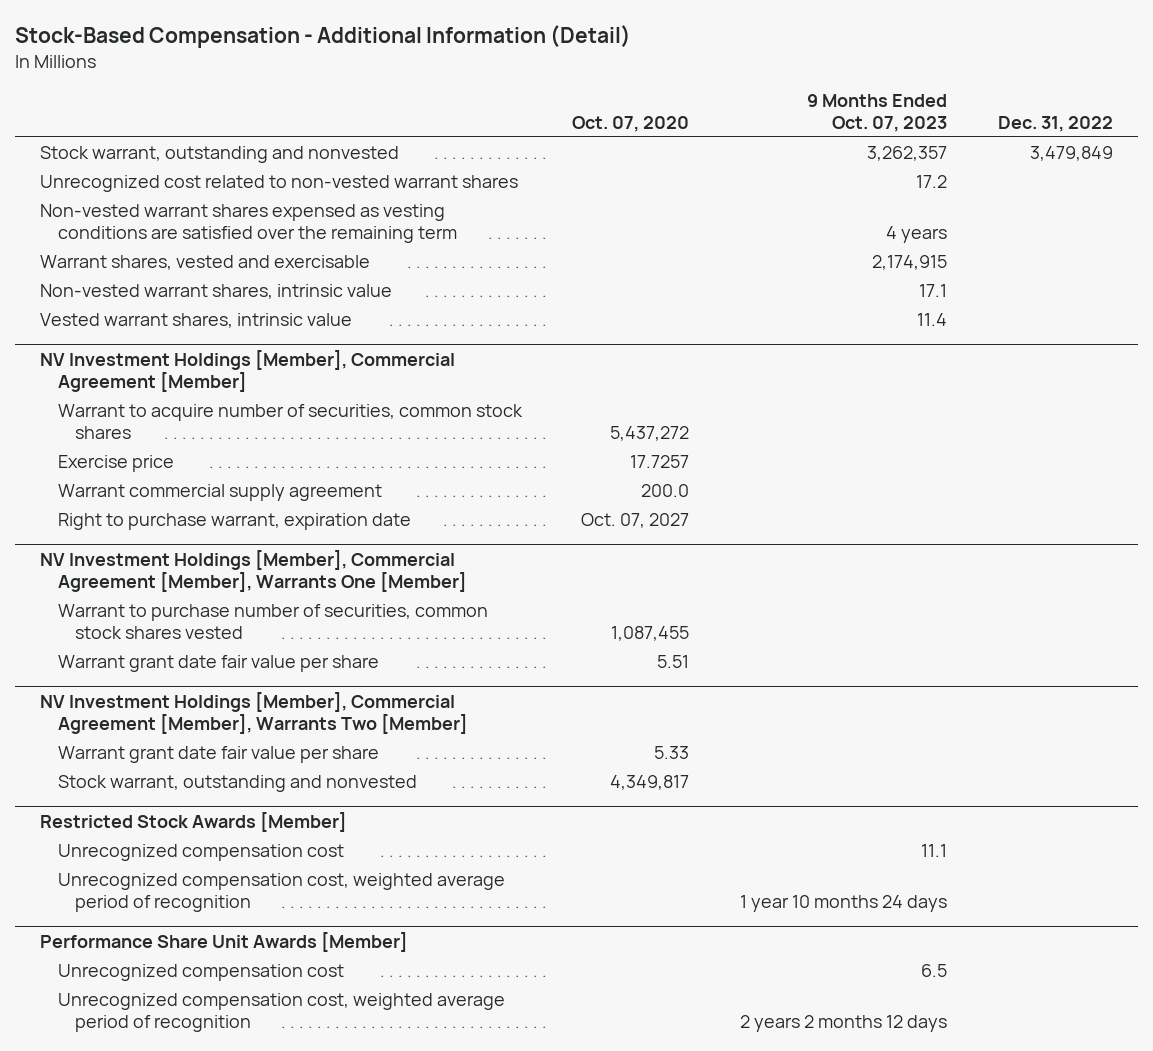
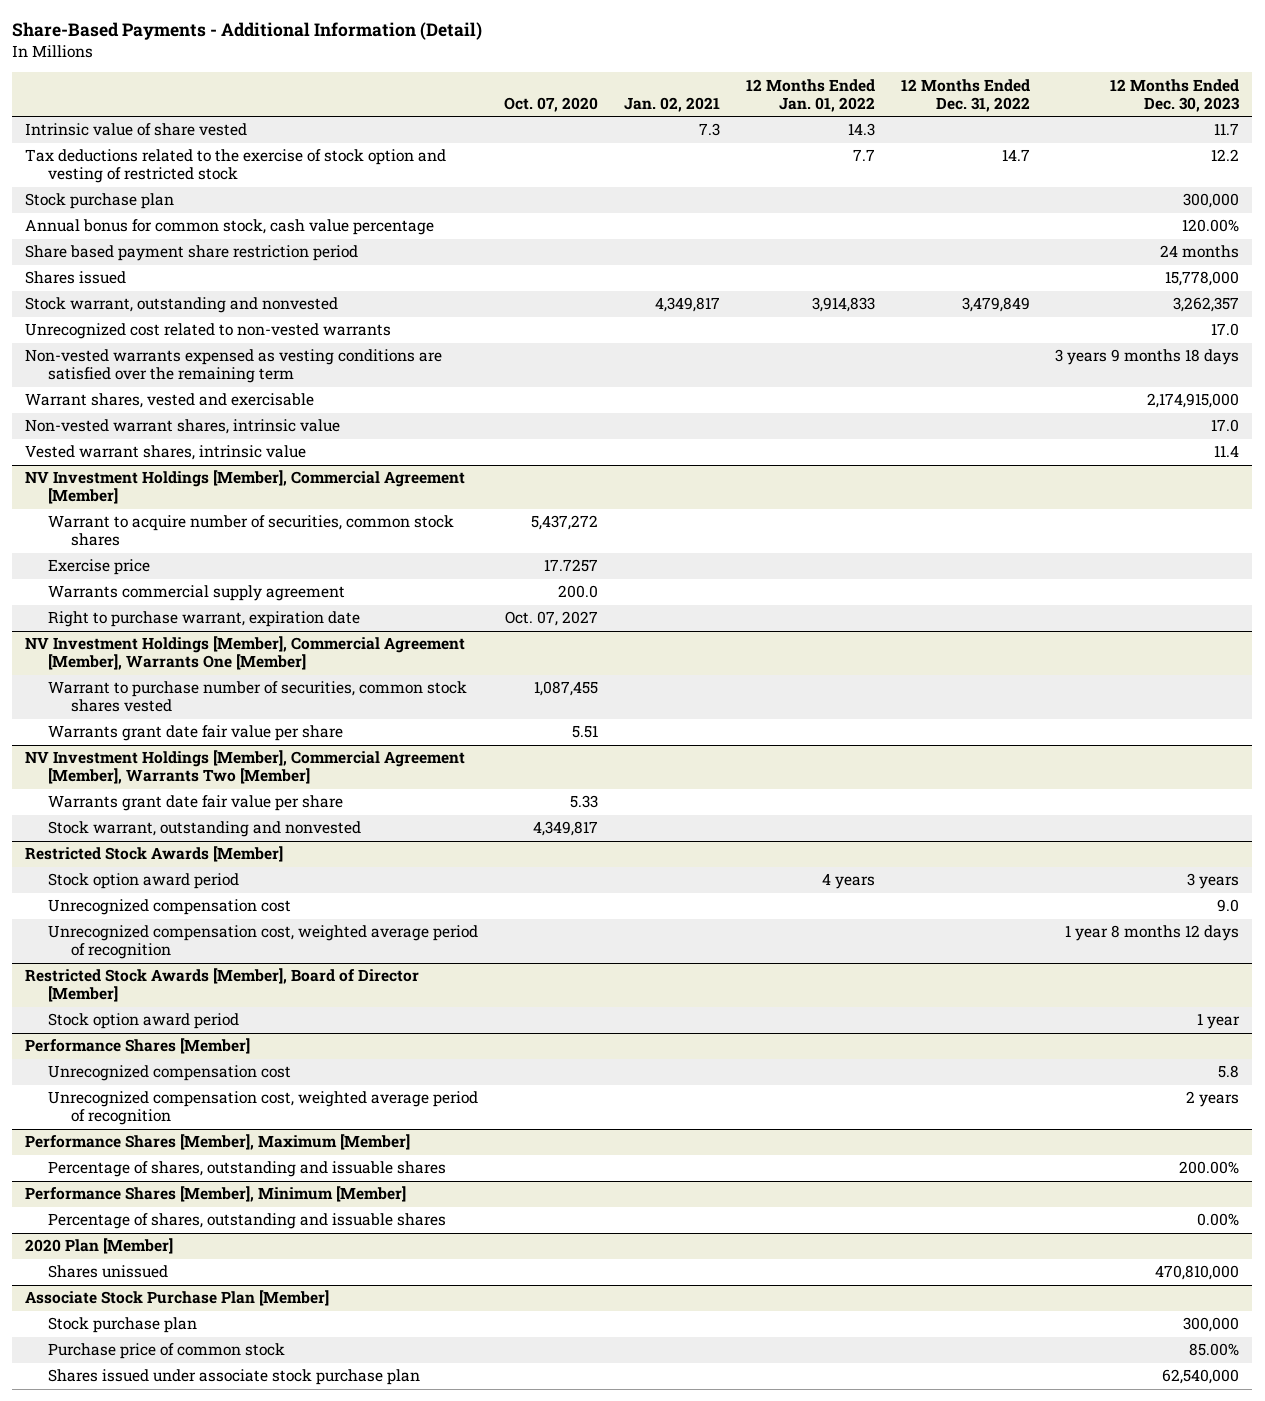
[15,25,632,49] Stock-Based Compensation - Additional Information (Detail) -> [12,22,483,41] Share-Based Payments - Additional Information (Detail)
[807,93,948,132] 9 Months Ended Oct. 07, 2023 -> none
[997,115,1113,132] Dec. 31, 2022 -> none
none -> [623,96,720,112] Jan. 02, 2021
none -> [745,78,875,112] 12 Months Ended Jan. 01, 2022
none -> [900,78,1030,112] 12 Months Ended Dec. 31, 2022
none -> [1110,78,1241,112] 12 Months Ended Dec. 30, 2023
none -> [25,123,248,137] Intrinsic value of share vested
none -> [25,149,447,184] Tax deductions related to the exercise of stock option and vesting of restricted stock
none -> [25,193,175,210] Stock purchase plan
none -> [25,219,435,236] Annual bonus for common stock, cash value percentage
none -> [25,245,359,262] Share based payment share restriction period
none -> [25,271,127,285] Shares issued
[40,175,519,193] Unrecognized cost related to non-vested warrant shares -> [25,323,392,340] Unrecognized cost related to non-vested warrants
[40,204,457,244] Non-vested warrant shares expensed as vesting conditions are satisfied over the remaining term -> [25,349,443,384] Non-vested warrants expensed as vesting conditions are satisfied over the remaining term
[57,484,382,502] Warrant commercial supply agreement -> [48,585,346,602] Warrants commercial supply agreement
[57,655,379,673] Warrant grant date fair value per share -> [48,725,344,742] Warrants grant date fair value per share
[57,746,379,764] Warrant grant date fair value per share -> [48,795,344,812] Warrants grant date fair value per share
none -> [48,873,240,890] Stock option award period
none -> [25,968,420,1003] Restricted Stock Awards [Member], Board of Director [Member]
none -> [48,1013,240,1030] Stock option award period
[40,932,409,953] Performance Share Unit Awards [Member] -> [25,1038,251,1055] Performance Shares [Member]
none -> [25,1134,411,1151] Performance Shares [Member], Maximum [Member]
none -> [48,1161,447,1178] Percentage of shares, outstanding and issuable shares
none -> [25,1186,407,1203] Performance Shares [Member], Minimum [Member]
none -> [48,1213,447,1230] Percentage of shares, outstanding and issuable shares
none -> [25,1238,174,1255] 2020 Plan [Member]
none -> [48,1265,169,1279] Shares unissued
none -> [25,1290,330,1307] Associate Stock Purchase Plan [Member]
none -> [48,1317,198,1334] Stock purchase plan
none -> [48,1343,286,1360] Purchase price of common stock
none -> [48,1369,421,1386] Shares issued under associate stock purchase plan

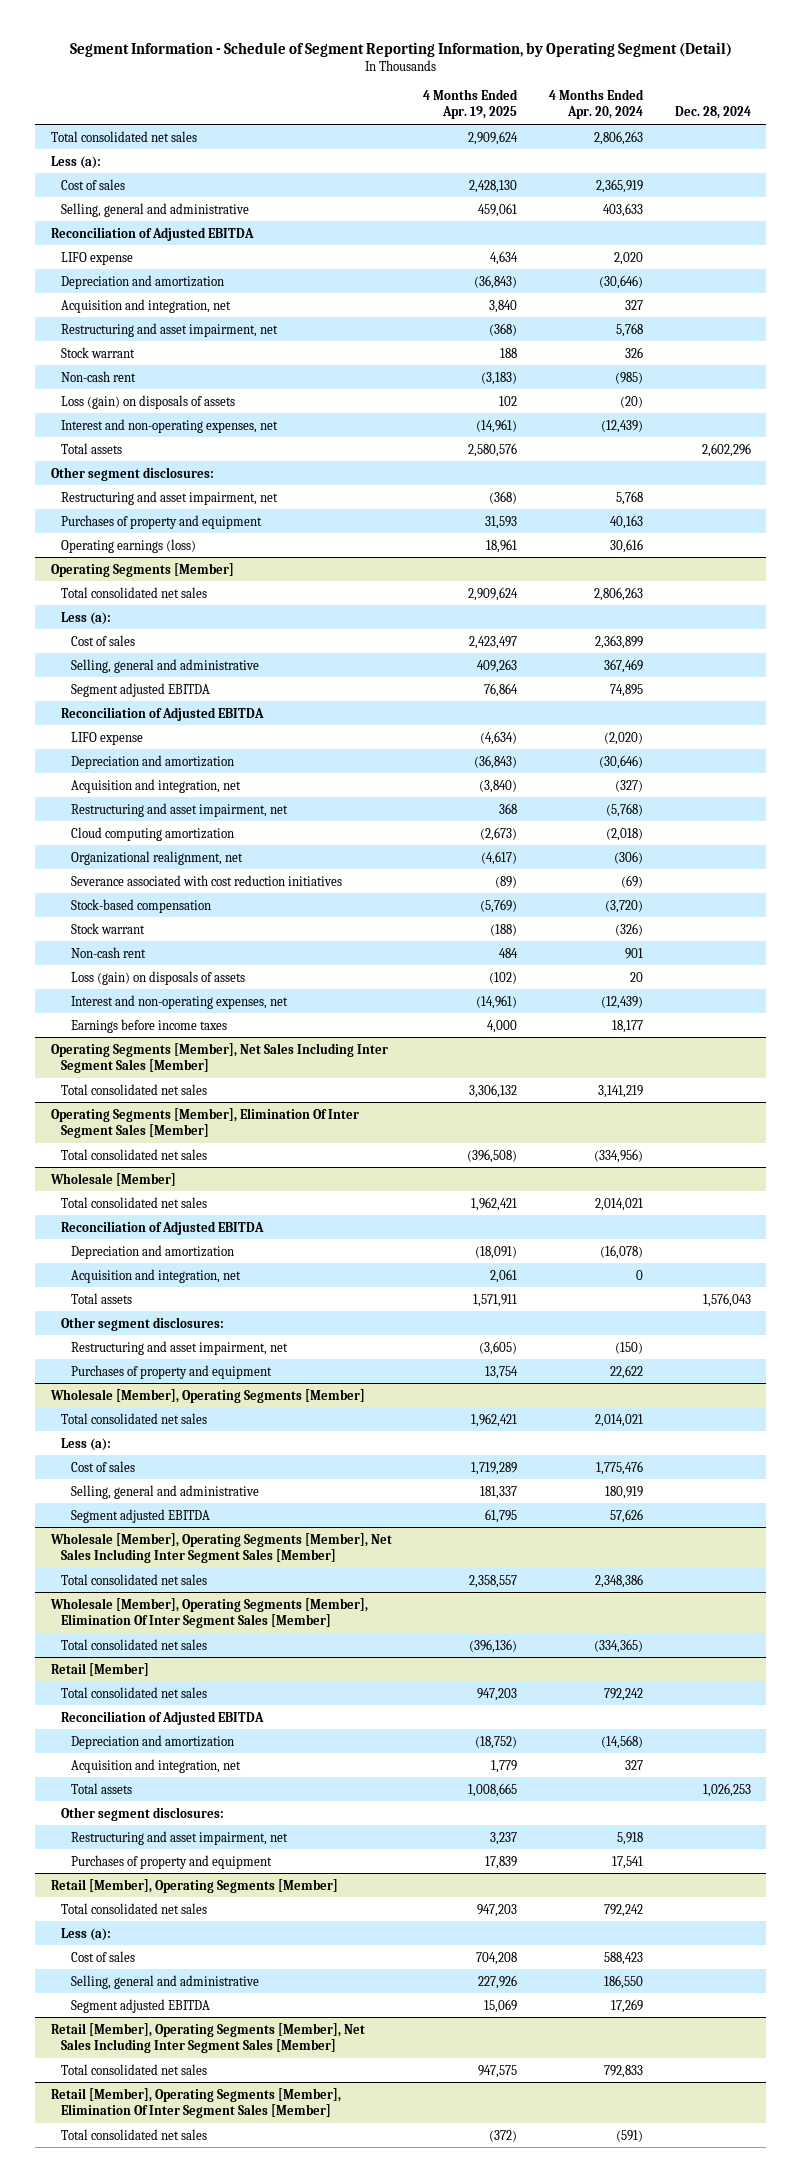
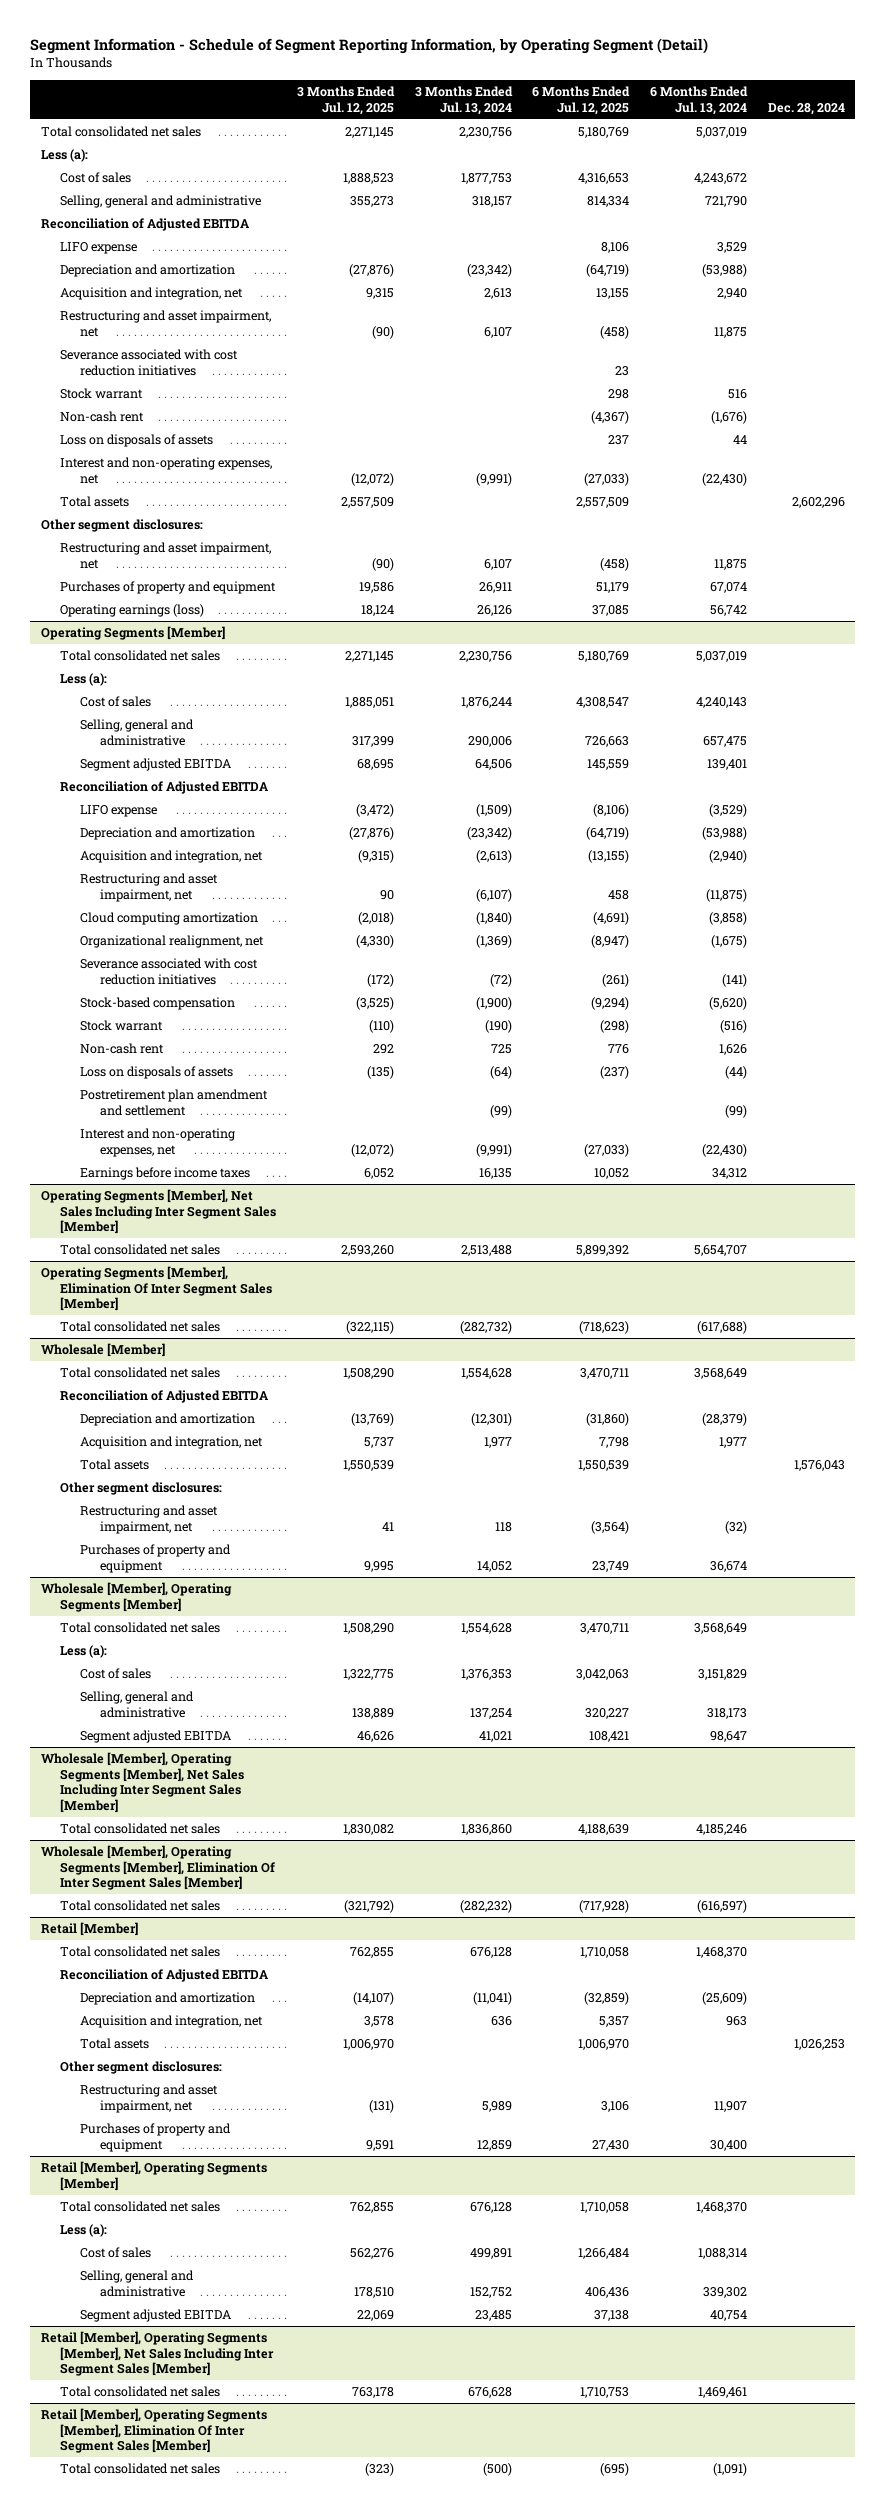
[423,89,519,120] 4 Months Ended Apr. 19, 2025 -> none
[548,89,644,120] 4 Months Ended Apr. 20, 2024 -> none
none -> [297,86,396,115] 3 Months Ended Jul. 12, 2025
none -> [414,86,513,115] 3 Months Ended Jul. 13, 2024
none -> [532,86,631,115] 6 Months Ended Jul. 12, 2025
none -> [649,86,748,115] 6 Months Ended Jul. 13, 2024
none -> [60,349,239,376] Severance associated with cost reduction initiatives
[60,394,235,409] Loss (gain) on disposals of assets -> [60,434,214,448] Loss on disposals of assets
[70,970,245,985] Loss (gain) on disposals of assets -> [80,1066,234,1080] Loss on disposals of assets
none -> [80,1089,269,1116] Postretirement plan amendment and settlement

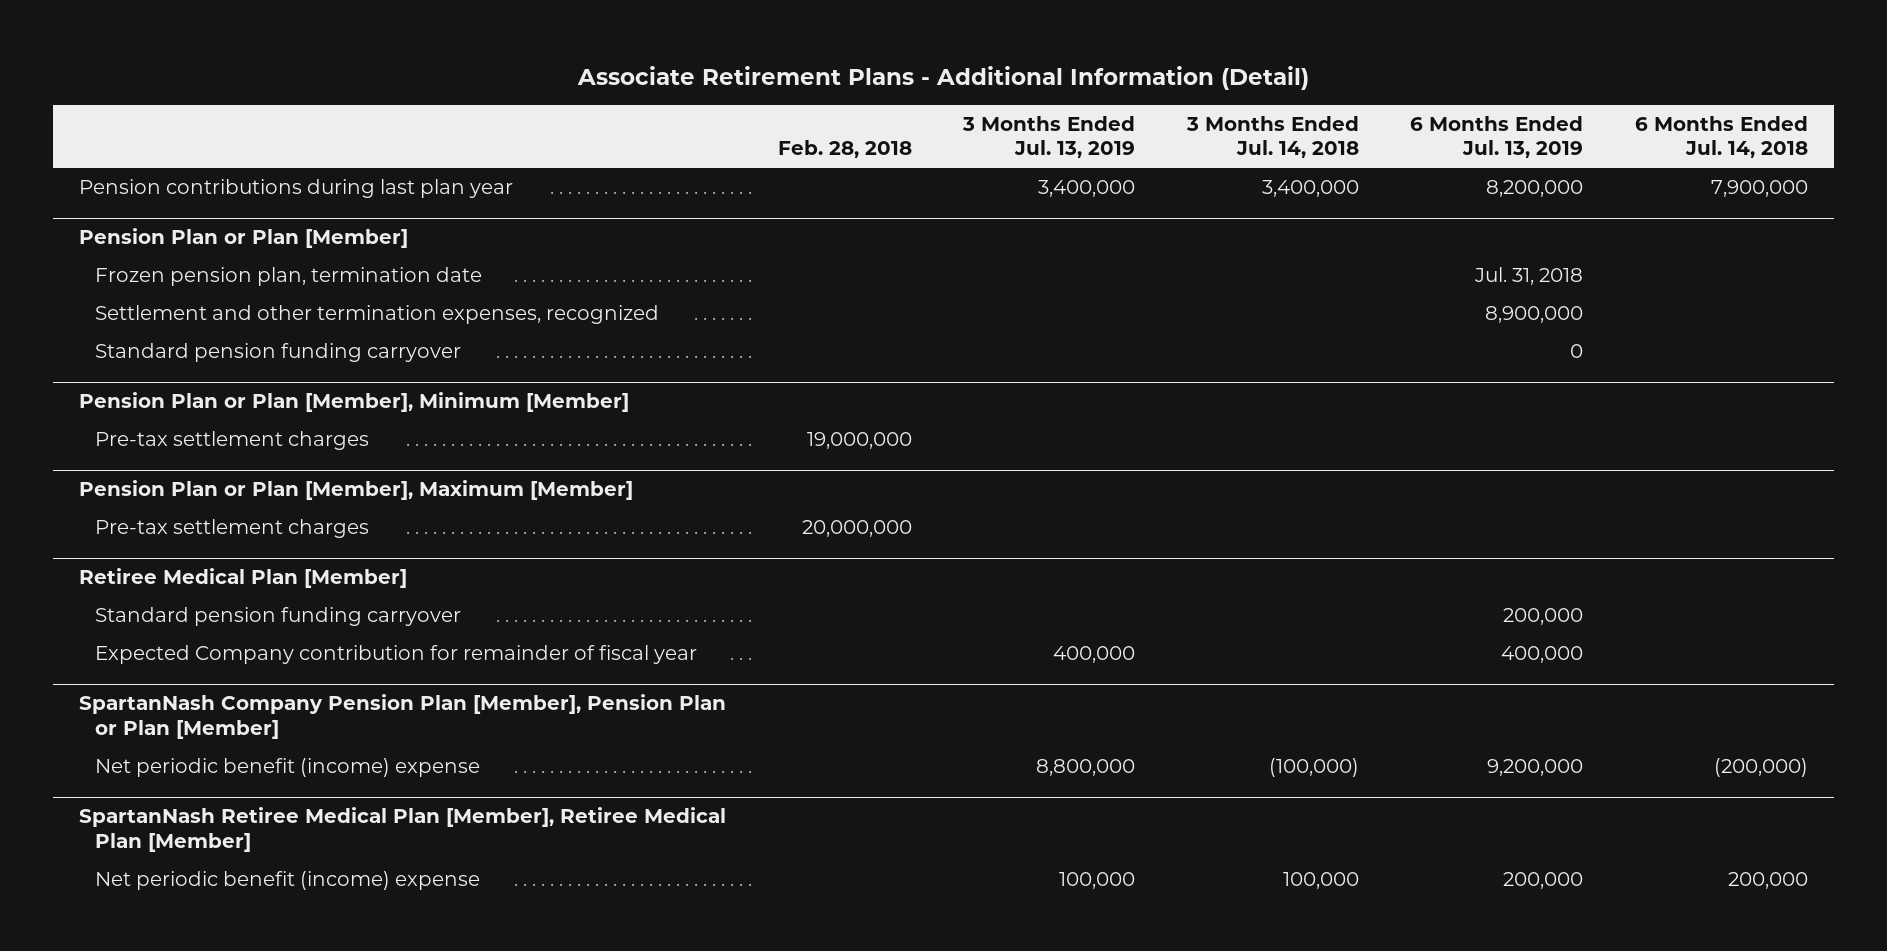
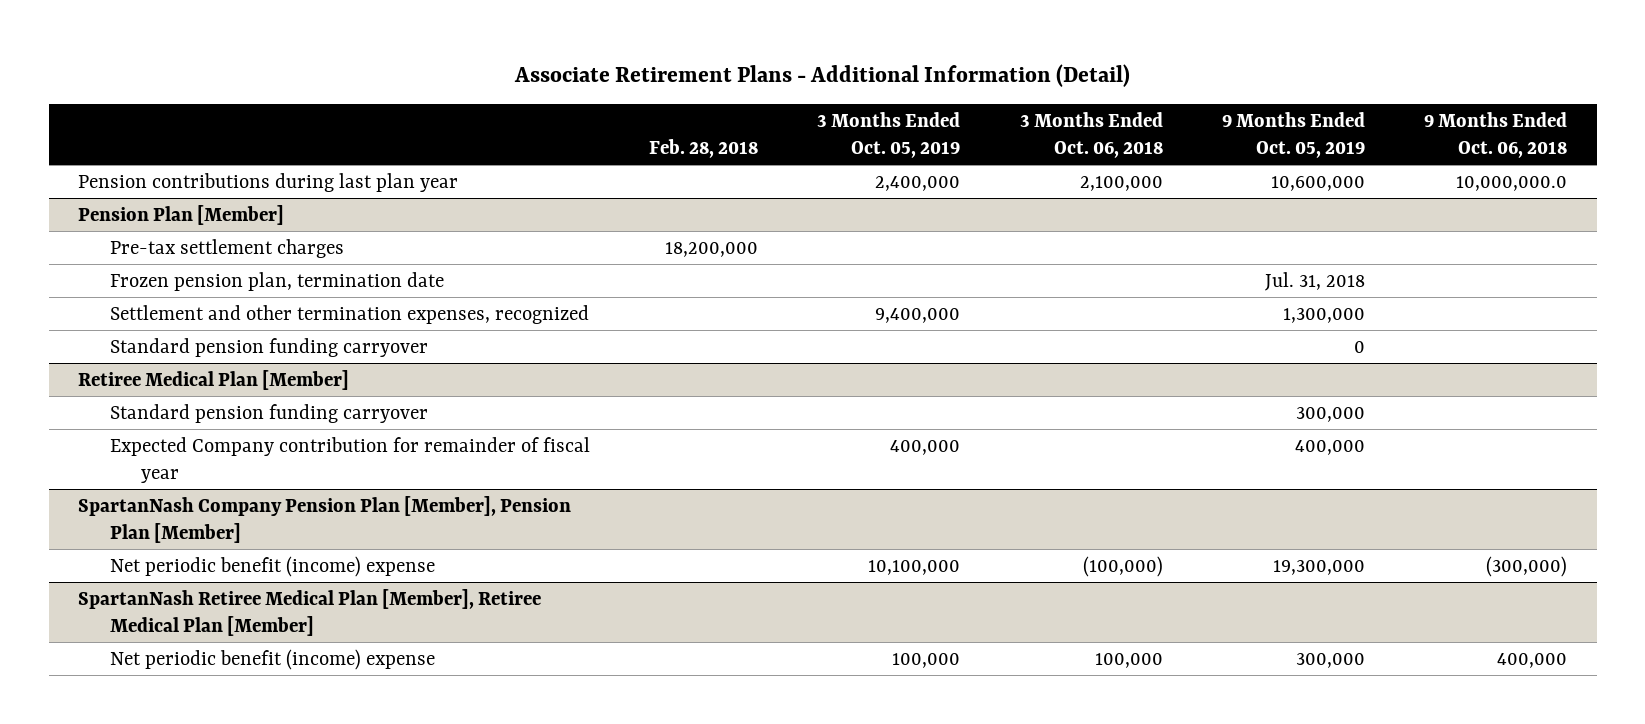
[962,115,1136,159] 3 Months Ended Jul. 13, 2019 -> none
[1185,115,1359,159] 3 Months Ended Jul. 14, 2018 -> none
[1410,115,1584,159] 6 Months Ended Jul. 13, 2019 -> none
[1634,115,1808,159] 6 Months Ended Jul. 14, 2018 -> none
none -> [817,111,961,158] 3 Months Ended Oct. 05, 2019
none -> [1019,111,1163,158] 3 Months Ended Oct. 06, 2018
none -> [1221,111,1365,158] 9 Months Ended Oct. 05, 2019
none -> [1424,111,1568,158] 9 Months Ended Oct. 06, 2018
[79,228,409,249] Pension Plan or Plan [Member] -> [78,204,285,225] Pension Plan [Member]
none -> [109,238,344,258] Pre-tax settlement charges
[79,392,630,413] Pension Plan or Plan [Member], Minimum [Member] -> none
[95,430,370,450] Pre-tax settlement charges -> none
[79,480,634,501] Pension Plan or Plan [Member], Maximum [Member] -> none
[95,518,370,538] Pre-tax settlement charges -> none
[79,694,727,739] SpartanNash Company Pension Plan [Member], Pension Plan or Plan [Member] -> [78,495,572,543] SpartanNash Company Pension Plan [Member], Pension Plan [Member]

